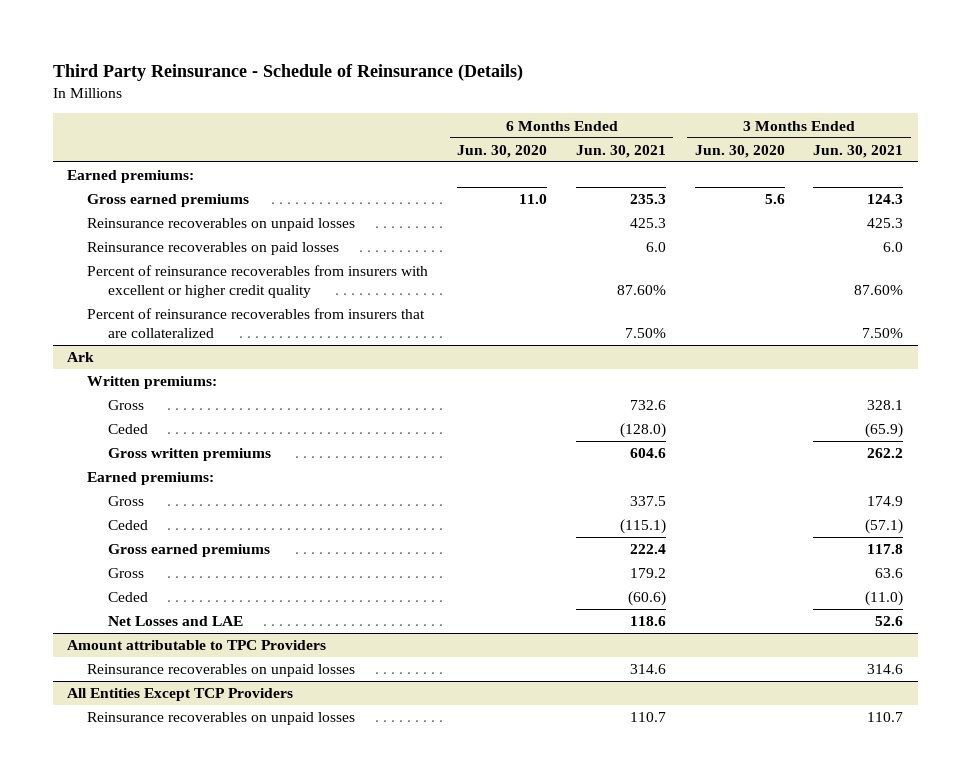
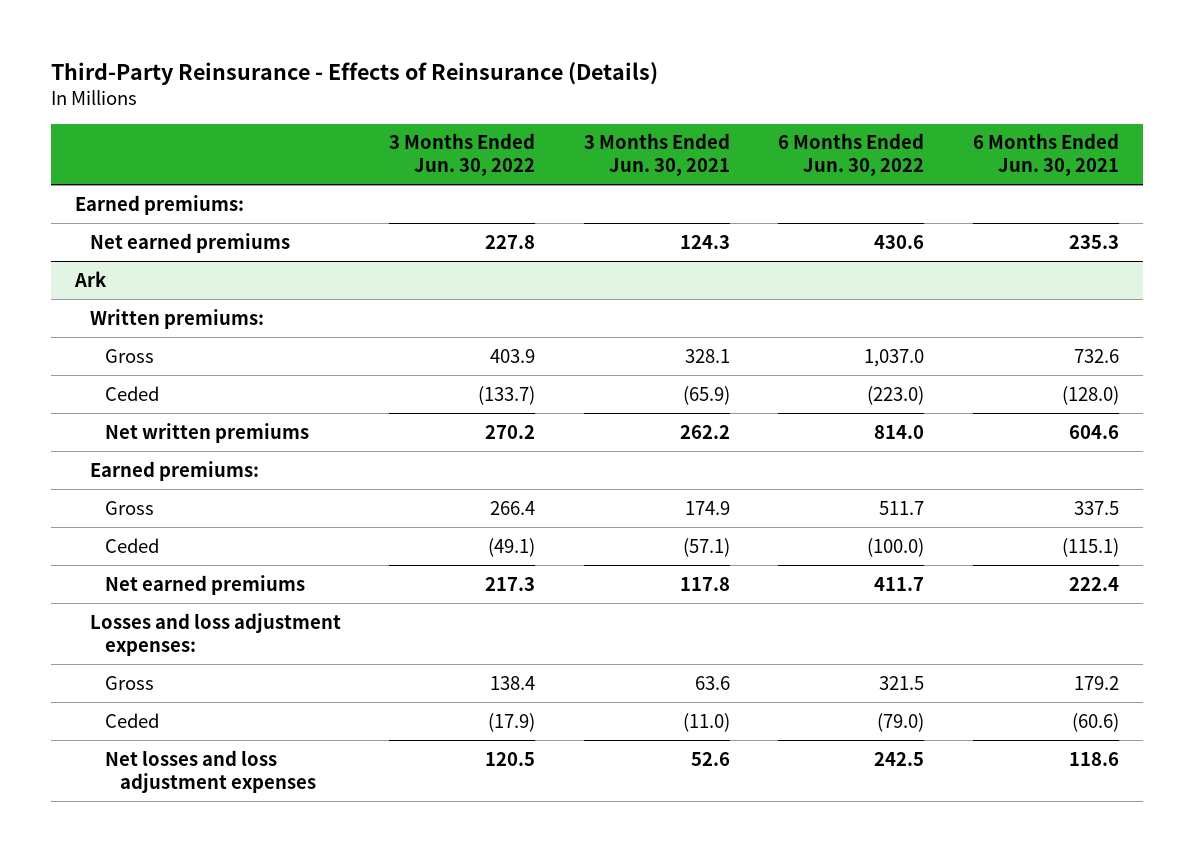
[52,64,523,82] Third Party Reinsurance - Schedule of Reinsurance (Details) -> [50,61,658,85] Third-Party Reinsurance - Effects of Reinsurance (Details)
[457,144,548,158] Jun. 30, 2020 -> none
[694,144,785,158] Jun. 30, 2020 -> none
none -> [389,133,536,177] 3 Months Ended Jun. 30, 2022
none -> [778,133,925,177] 6 Months Ended Jun. 30, 2022
[87,218,356,232] Reinsurance recoverables on unpaid losses -> none
[87,242,340,256] Reinsurance recoverables on paid losses -> none
[87,265,429,299] Percent of reinsurance recoverables from insurers with excellent or higher credit quality -> none
[87,308,426,339] Percent of reinsurance recoverables from insurers that are collateralized -> none
[87,194,250,208] Gross earned premiums -> [89,232,290,253] Net earned premiums
[107,448,271,462] Gross written premiums -> [104,422,309,443] Net written premiums
[107,544,270,558] Gross earned premiums -> [104,574,305,595] Net earned premiums
none -> [89,612,341,656] Losses and loss adjustment expenses:
[67,640,327,651] Amount attributable to TPC Providers -> none
[87,664,356,678] Reinsurance recoverables on unpaid losses -> none
[67,688,294,702] All Entities Except TCP Providers -> none
[87,712,356,726] Reinsurance recoverables on unpaid losses -> none
[107,616,243,627] Net Losses and LAE -> [104,749,316,793] Net losses and loss adjustment expenses

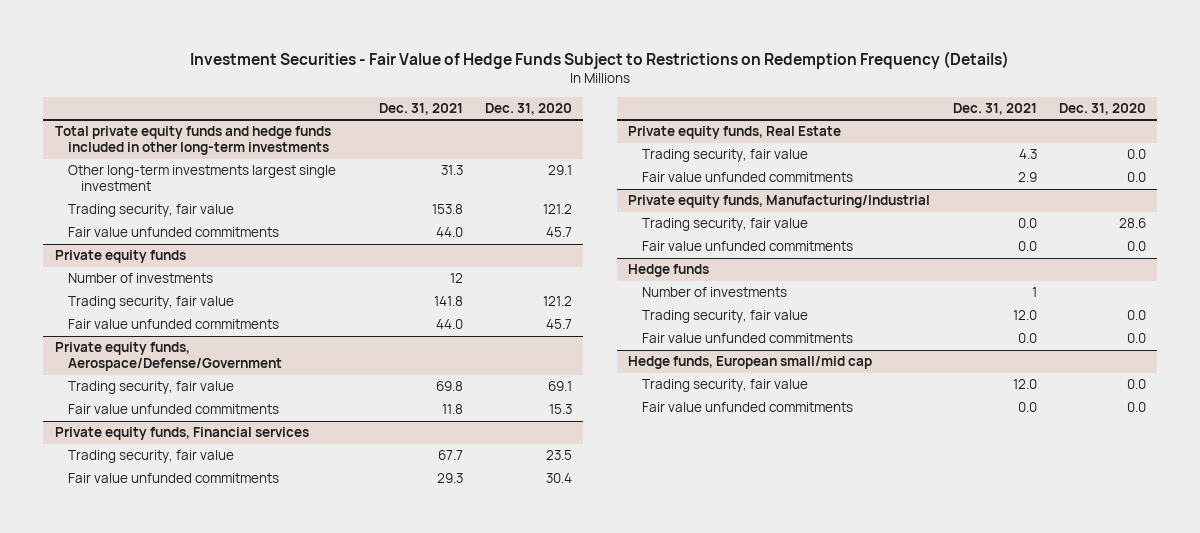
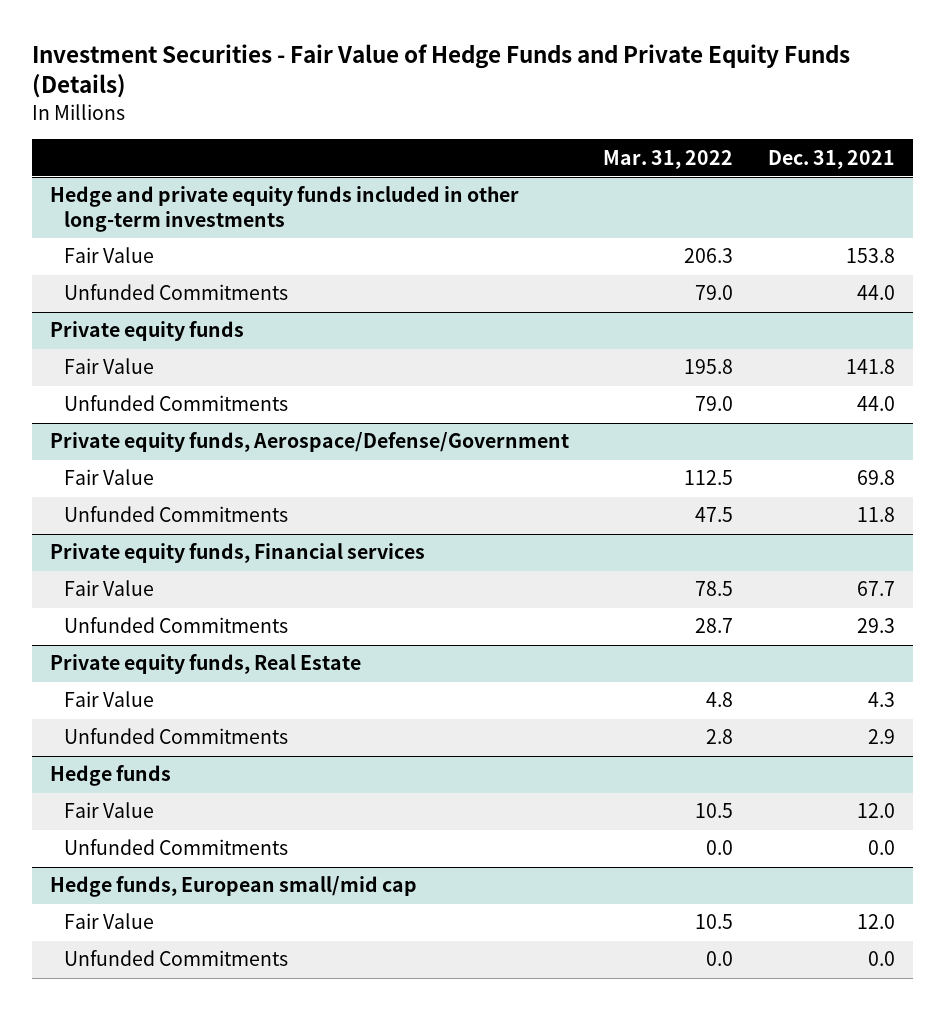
[190,50,1010,69] Investment Securities - Fair Value of Hedge Funds Subject to Restrictions on Redemption Frequency (Details) -> [32,43,851,99] Investment Securities - Fair Value of Hedge Funds and Private Equity Funds (Details)
[485,103,573,116] Dec. 31, 2020 -> none
none -> [603,149,734,169] Mar. 31, 2022
[67,165,336,192] Other long-term investments largest single investment -> none
[54,126,331,156] Total private equity funds and hedge funds included in other long-term investments -> [49,186,519,232] Hedge and private equity funds included in other long-term investments
[67,204,234,218] Trading security, fair value -> [64,247,155,264] Fair Value
[67,227,279,238] Fair value unfunded commitments -> [64,284,289,301] Unfunded Commitments
[67,273,213,284] Number of investments -> none
[67,296,234,310] Trading security, fair value -> [64,358,155,375] Fair Value
[67,319,279,330] Fair value unfunded commitments -> [64,395,289,412] Unfunded Commitments
[67,381,234,395] Trading security, fair value -> [64,469,155,486] Fair Value
[67,404,279,415] Fair value unfunded commitments -> [64,506,289,523] Unfunded Commitments
[67,450,234,464] Trading security, fair value -> [64,580,155,597] Fair Value
[67,473,279,484] Fair value unfunded commitments -> [64,617,289,634] Unfunded Commitments
[628,195,931,209] Private equity funds, Manufacturing/Industrial -> none
[641,218,808,232] Trading security, fair value -> none
[641,241,853,252] Fair value unfunded commitments -> none
[641,149,808,163] Trading security, fair value -> [64,691,155,708] Fair Value
[641,172,853,183] Fair value unfunded commitments -> [64,728,289,745] Unfunded Commitments
[641,287,787,298] Number of investments -> none
[641,310,808,324] Trading security, fair value -> [64,802,155,819] Fair Value
[641,333,853,344] Fair value unfunded commitments -> [64,839,289,856] Unfunded Commitments
[641,379,808,393] Trading security, fair value -> [64,913,155,930] Fair Value
[641,402,853,413] Fair value unfunded commitments -> [64,950,289,967] Unfunded Commitments

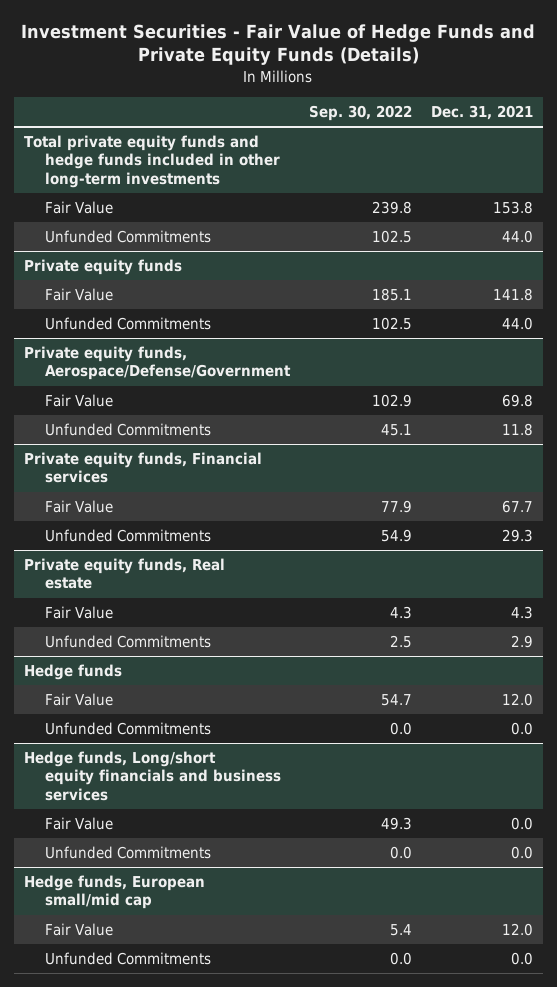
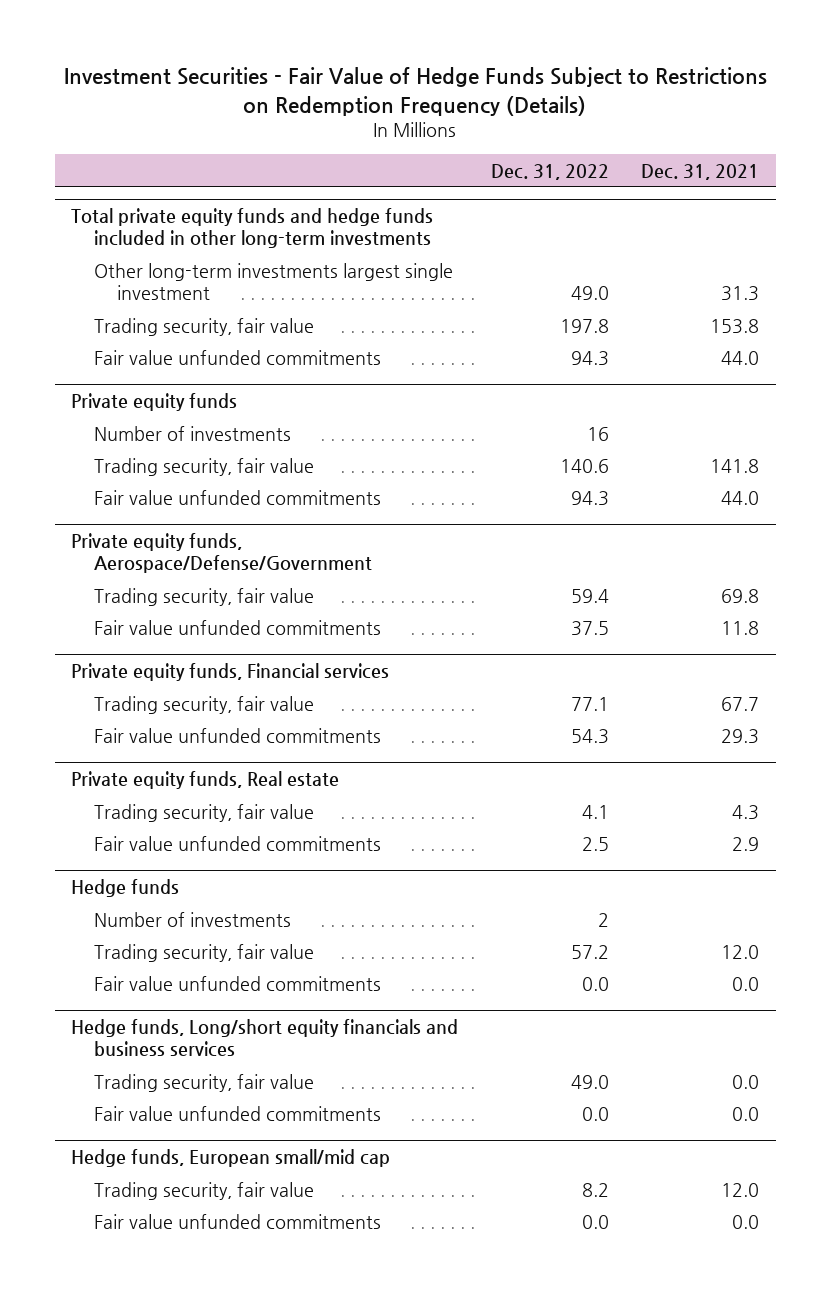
[21,23,536,66] Investment Securities - Fair Value of Hedge Funds and Private Equity Funds (Details) -> [64,67,768,116] Investment Securities - Fair Value of Hedge Funds Subject to Restrictions on Redemption Frequency (Details)
[308,105,412,122] Sep. 30, 2022 -> none
none -> [490,163,609,180] Dec. 31, 2022
none -> [94,262,454,301] Other long-term investments largest single investment
[44,201,113,215] Fair Value -> [94,317,315,336] Trading security, fair value
[44,230,211,244] Unfunded Commitments -> [94,349,382,365] Fair value unfunded commitments
none -> [94,425,292,441] Number of investments
[44,288,113,302] Fair Value -> [94,457,315,476] Trading security, fair value
[44,317,211,331] Unfunded Commitments -> [94,489,382,505] Fair value unfunded commitments
[44,394,113,408] Fair Value -> [94,587,315,606] Trading security, fair value
[44,423,211,437] Unfunded Commitments -> [94,619,382,635] Fair value unfunded commitments
[44,500,113,514] Fair Value -> [94,695,315,714] Trading security, fair value
[44,529,211,543] Unfunded Commitments -> [94,727,382,743] Fair value unfunded commitments
[44,606,113,620] Fair Value -> [94,803,315,822] Trading security, fair value
[44,635,211,649] Unfunded Commitments -> [94,835,382,851] Fair value unfunded commitments
none -> [94,911,292,927] Number of investments
[44,693,113,707] Fair Value -> [94,943,315,962] Trading security, fair value
[44,722,211,736] Unfunded Commitments -> [94,975,382,991] Fair value unfunded commitments
[44,817,113,831] Fair Value -> [94,1073,315,1092] Trading security, fair value
[44,846,211,860] Unfunded Commitments -> [94,1105,382,1121] Fair value unfunded commitments
[44,923,113,937] Fair Value -> [94,1181,315,1200] Trading security, fair value
[44,952,211,966] Unfunded Commitments -> [94,1213,382,1229] Fair value unfunded commitments

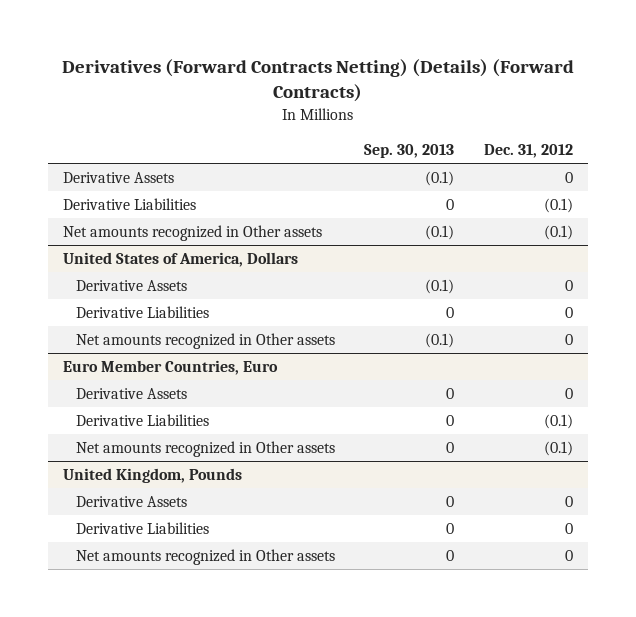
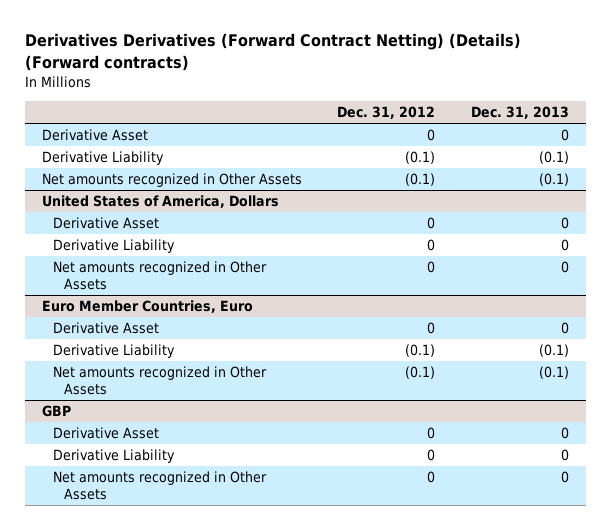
[61,58,574,102] Derivatives (Forward Contracts Netting) (Details) (Forward Contracts) -> [24,33,521,72] Derivatives Derivatives (Forward Contract Netting) (Details) (Forward contracts)
[364,143,455,158] Sep. 30, 2013 -> none
none -> [470,106,569,120] Dec. 31, 2013
[62,172,174,184] Derivative Assets -> [42,129,149,142] Derivative Asset
[62,198,196,211] Derivative Liabilities -> [42,151,165,166] Derivative Liability
[62,225,322,242] Net amounts recognized in Other assets -> [42,173,303,188] Net amounts recognized in Other Assets
[75,280,187,292] Derivative Assets -> [53,217,160,230] Derivative Asset
[75,306,209,319] Derivative Liabilities -> [53,239,176,254] Derivative Liability
[75,333,335,350] Net amounts recognized in Other assets -> [53,261,268,290] Net amounts recognized in Other Assets
[62,468,242,484] United Kingdom, Pounds -> none
[75,388,187,400] Derivative Assets -> [53,322,160,335] Derivative Asset
[75,414,209,427] Derivative Liabilities -> [53,344,176,359] Derivative Liability
[75,441,335,458] Net amounts recognized in Other assets -> [53,366,268,395] Net amounts recognized in Other Assets
none -> [42,405,72,418] GBP
[75,496,187,508] Derivative Assets -> [53,427,160,440] Derivative Asset
[75,522,209,535] Derivative Liabilities -> [53,449,176,464] Derivative Liability
[75,549,335,566] Net amounts recognized in Other assets -> [53,471,268,500] Net amounts recognized in Other Assets

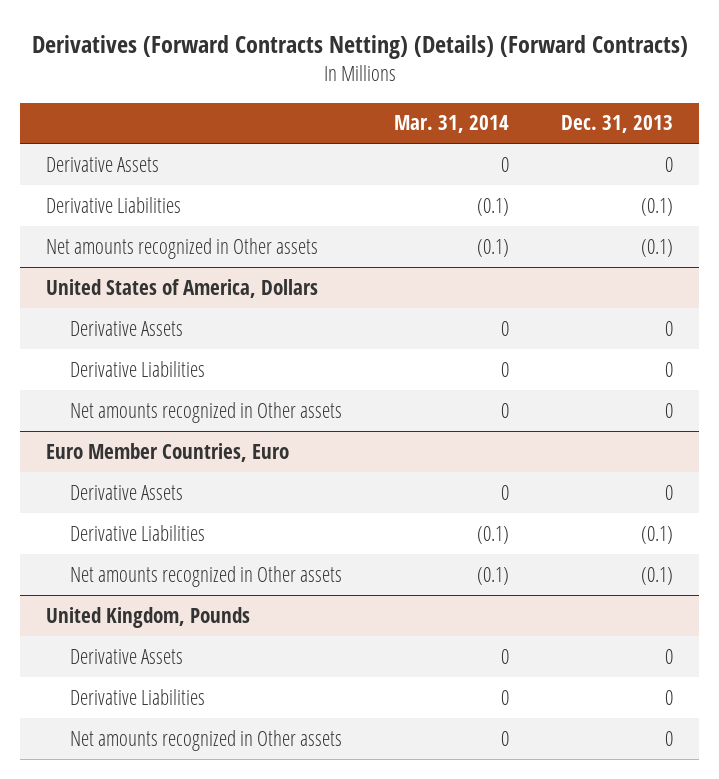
[24,33,521,72] Derivatives Derivatives (Forward Contract Netting) (Details) (Forward contracts) -> [31,35,688,60] Derivatives (Forward Contracts Netting) (Details) (Forward Contracts)
[337,106,436,120] Dec. 31, 2012 -> none
none -> [393,115,509,134] Mar. 31, 2014
[42,129,149,142] Derivative Asset -> [46,156,160,172] Derivative Assets
[42,151,165,166] Derivative Liability -> [46,196,182,213] Derivative Liabilities
[42,173,303,188] Net amounts recognized in Other Assets -> [46,237,319,259] Net amounts recognized in Other assets
[53,217,160,230] Derivative Asset -> [69,320,183,336] Derivative Assets
[53,239,176,254] Derivative Liability -> [69,360,205,377] Derivative Liabilities
[53,261,268,290] Net amounts recognized in Other Assets -> [69,401,342,423] Net amounts recognized in Other assets
[42,405,72,418] GBP -> none
[53,322,160,335] Derivative Asset -> [69,484,183,500] Derivative Assets
[53,344,176,359] Derivative Liability -> [69,524,205,541] Derivative Liabilities
[53,366,268,395] Net amounts recognized in Other Assets -> [69,565,342,587] Net amounts recognized in Other assets
none -> [46,606,251,628] United Kingdom, Pounds
[53,427,160,440] Derivative Asset -> [69,648,183,664] Derivative Assets
[53,449,176,464] Derivative Liability -> [69,688,205,705] Derivative Liabilities
[53,471,268,500] Net amounts recognized in Other Assets -> [69,729,342,751] Net amounts recognized in Other assets

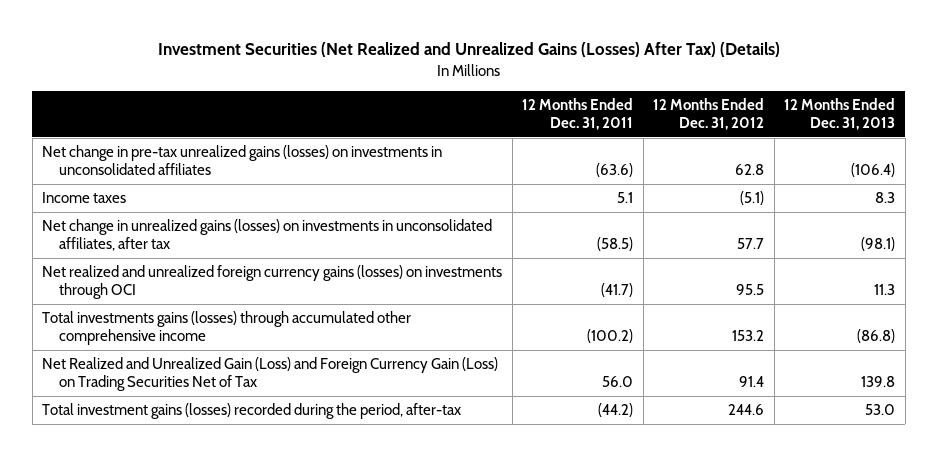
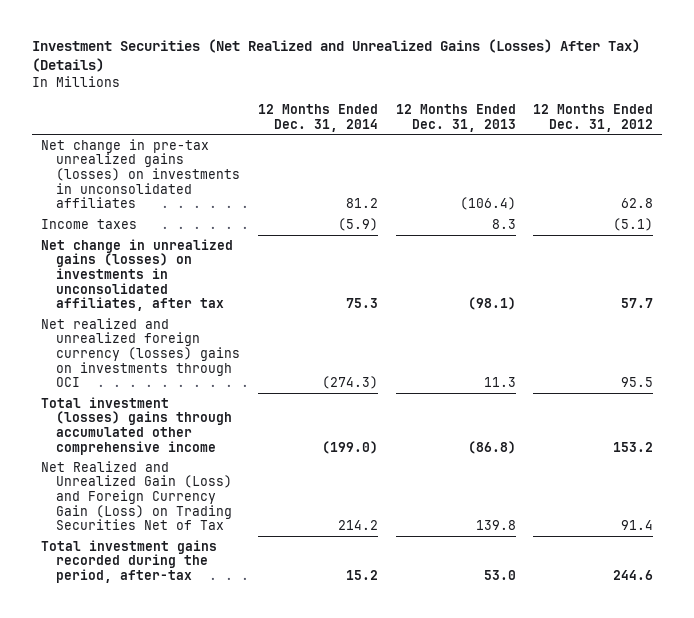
[522,97,634,130] 12 Months Ended Dec. 31, 2011 -> none
none -> [257,104,378,132] 12 Months Ended Dec. 31, 2014
[42,265,503,300] Net realized and unrealized foreign currency gains (losses) on investments through OCI -> [40,317,240,388] Net realized and unrealized foreign currency (losses) gains on investments through OCI
[42,311,412,346] Total investments gains (losses) through accumulated other comprehensive income -> [40,396,232,455] Total investment (losses) gains through accumulated other comprehensive income
[42,403,462,420] Total investment gains (losses) recorded during the period, after-tax -> [40,539,217,584] Total investment gains recorded during the period, after-tax

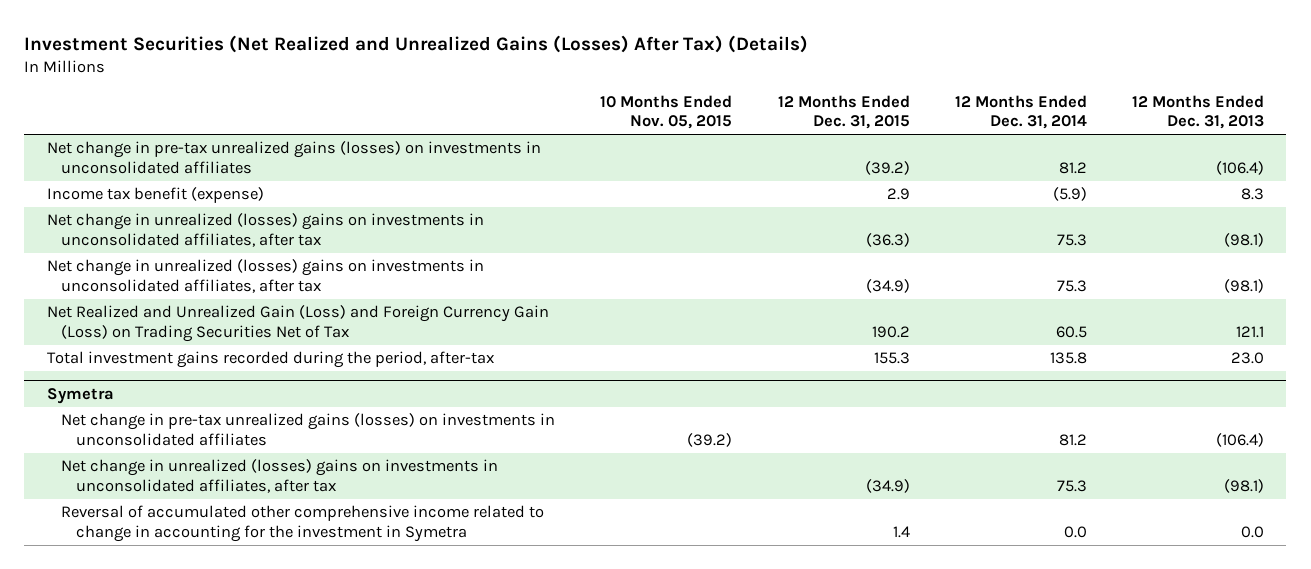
[533,104,654,132] 12 Months Ended Dec. 31, 2012 -> none
none -> [600,94,733,130] 10 Months Ended Nov. 05, 2015
none -> [777,94,910,130] 12 Months Ended Dec. 31, 2015
[40,317,240,388] Net realized and unrealized foreign currency (losses) gains on investments through OCI -> none
[40,396,232,455] Total investment (losses) gains through accumulated other comprehensive income -> none
[40,218,137,229] Income taxes -> [46,187,264,204] Income tax benefit (expense)
none -> [46,213,484,247] Net change in unrealized (losses) gains on investments in unconsolidated affiliates, after tax
[40,238,233,312] Net change in unrealized gains (losses) on investments in unconsolidated affiliates, after tax -> [46,259,484,293] Net change in unrealized (losses) gains on investments in unconsolidated affiliates, after tax
[337,520,378,531] 214.2 -> [1055,325,1087,338] 60.5
[475,520,516,531] 139.8 -> [1235,325,1264,338] 121.1
[345,570,378,581] 15.2 -> [1049,352,1087,365] 135.8
[483,570,516,581] 53.0 -> [1230,352,1264,365] 23.0
none -> [46,388,114,405] Symetra
none -> [61,413,556,446] Net change in pre-tax unrealized gains (losses) on investments in unconsolidated affiliates
none -> [61,459,499,493] Net change in unrealized (losses) gains on investments in unconsolidated affiliates, after tax
none -> [61,505,545,542] Reversal of accumulated other comprehensive income related to change in accounting for the investment in Symetra

